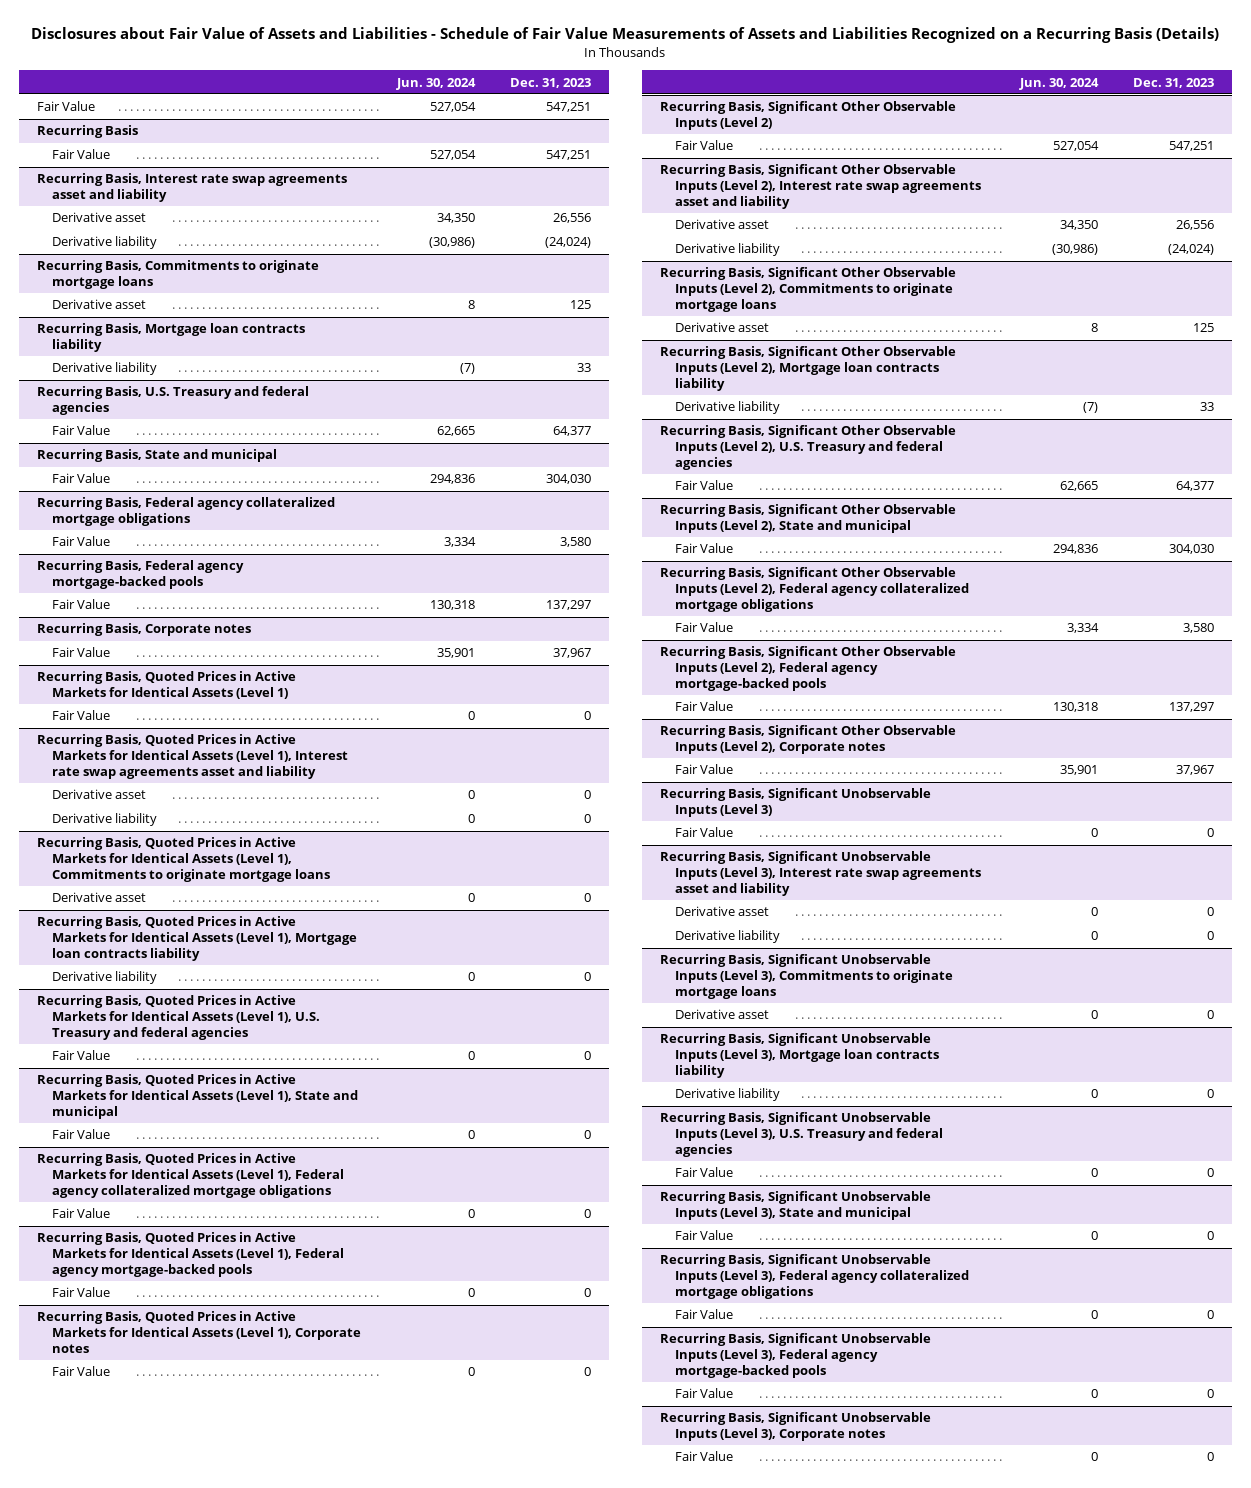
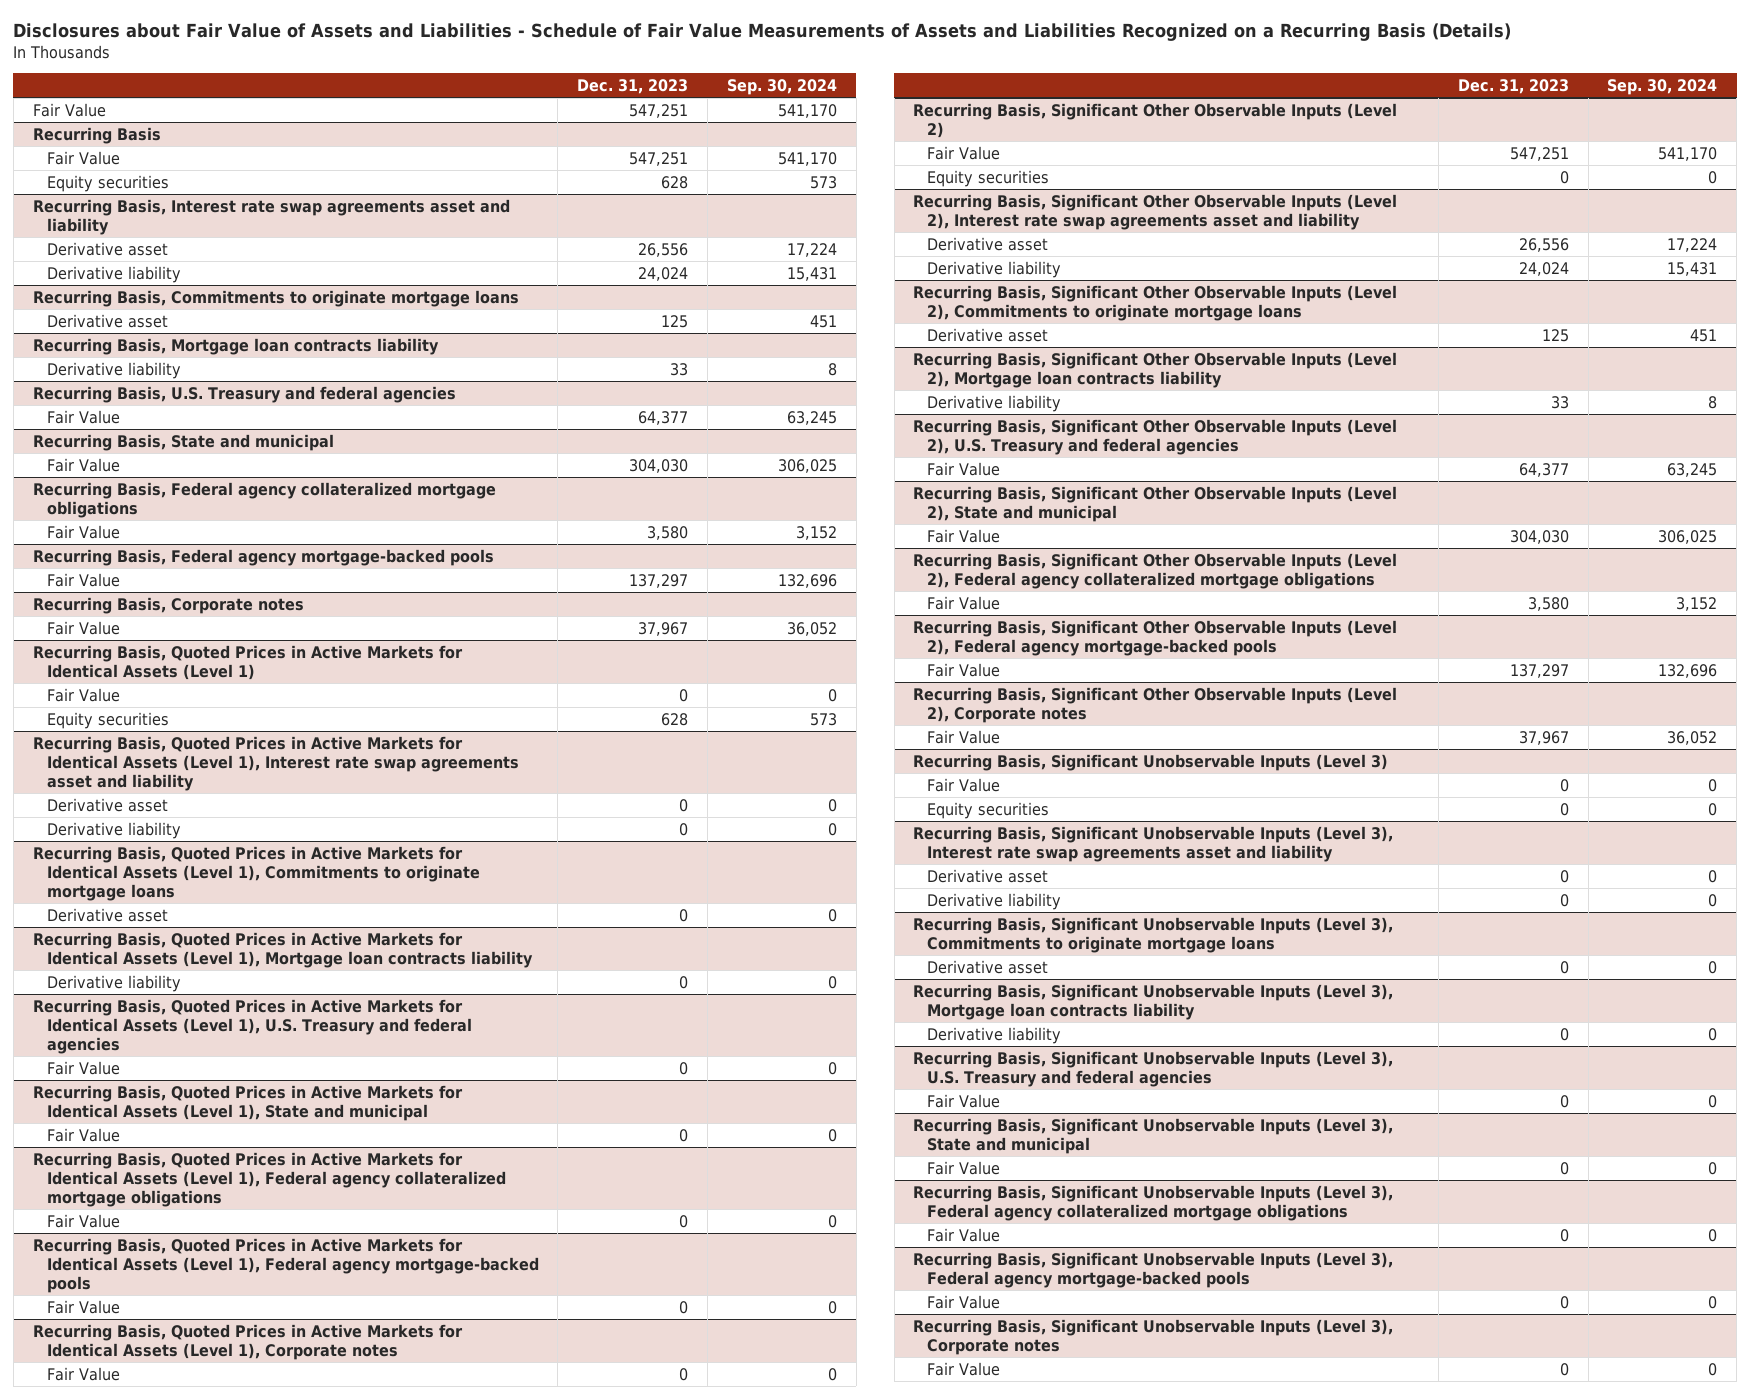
[395,77,476,90] Jun. 30, 2024 -> none
none -> [726,78,837,95] Sep. 30, 2024
none -> [46,174,169,192] Equity securities
[545,237,592,249] (24,024) -> [638,266,689,281] 24,024
none -> [46,711,169,729] Equity securities
none -> [927,169,1050,187] Equity securities
[1168,244,1215,256] (24,024) -> [1518,261,1569,276] 24,024
none -> [927,801,1050,819] Equity securities

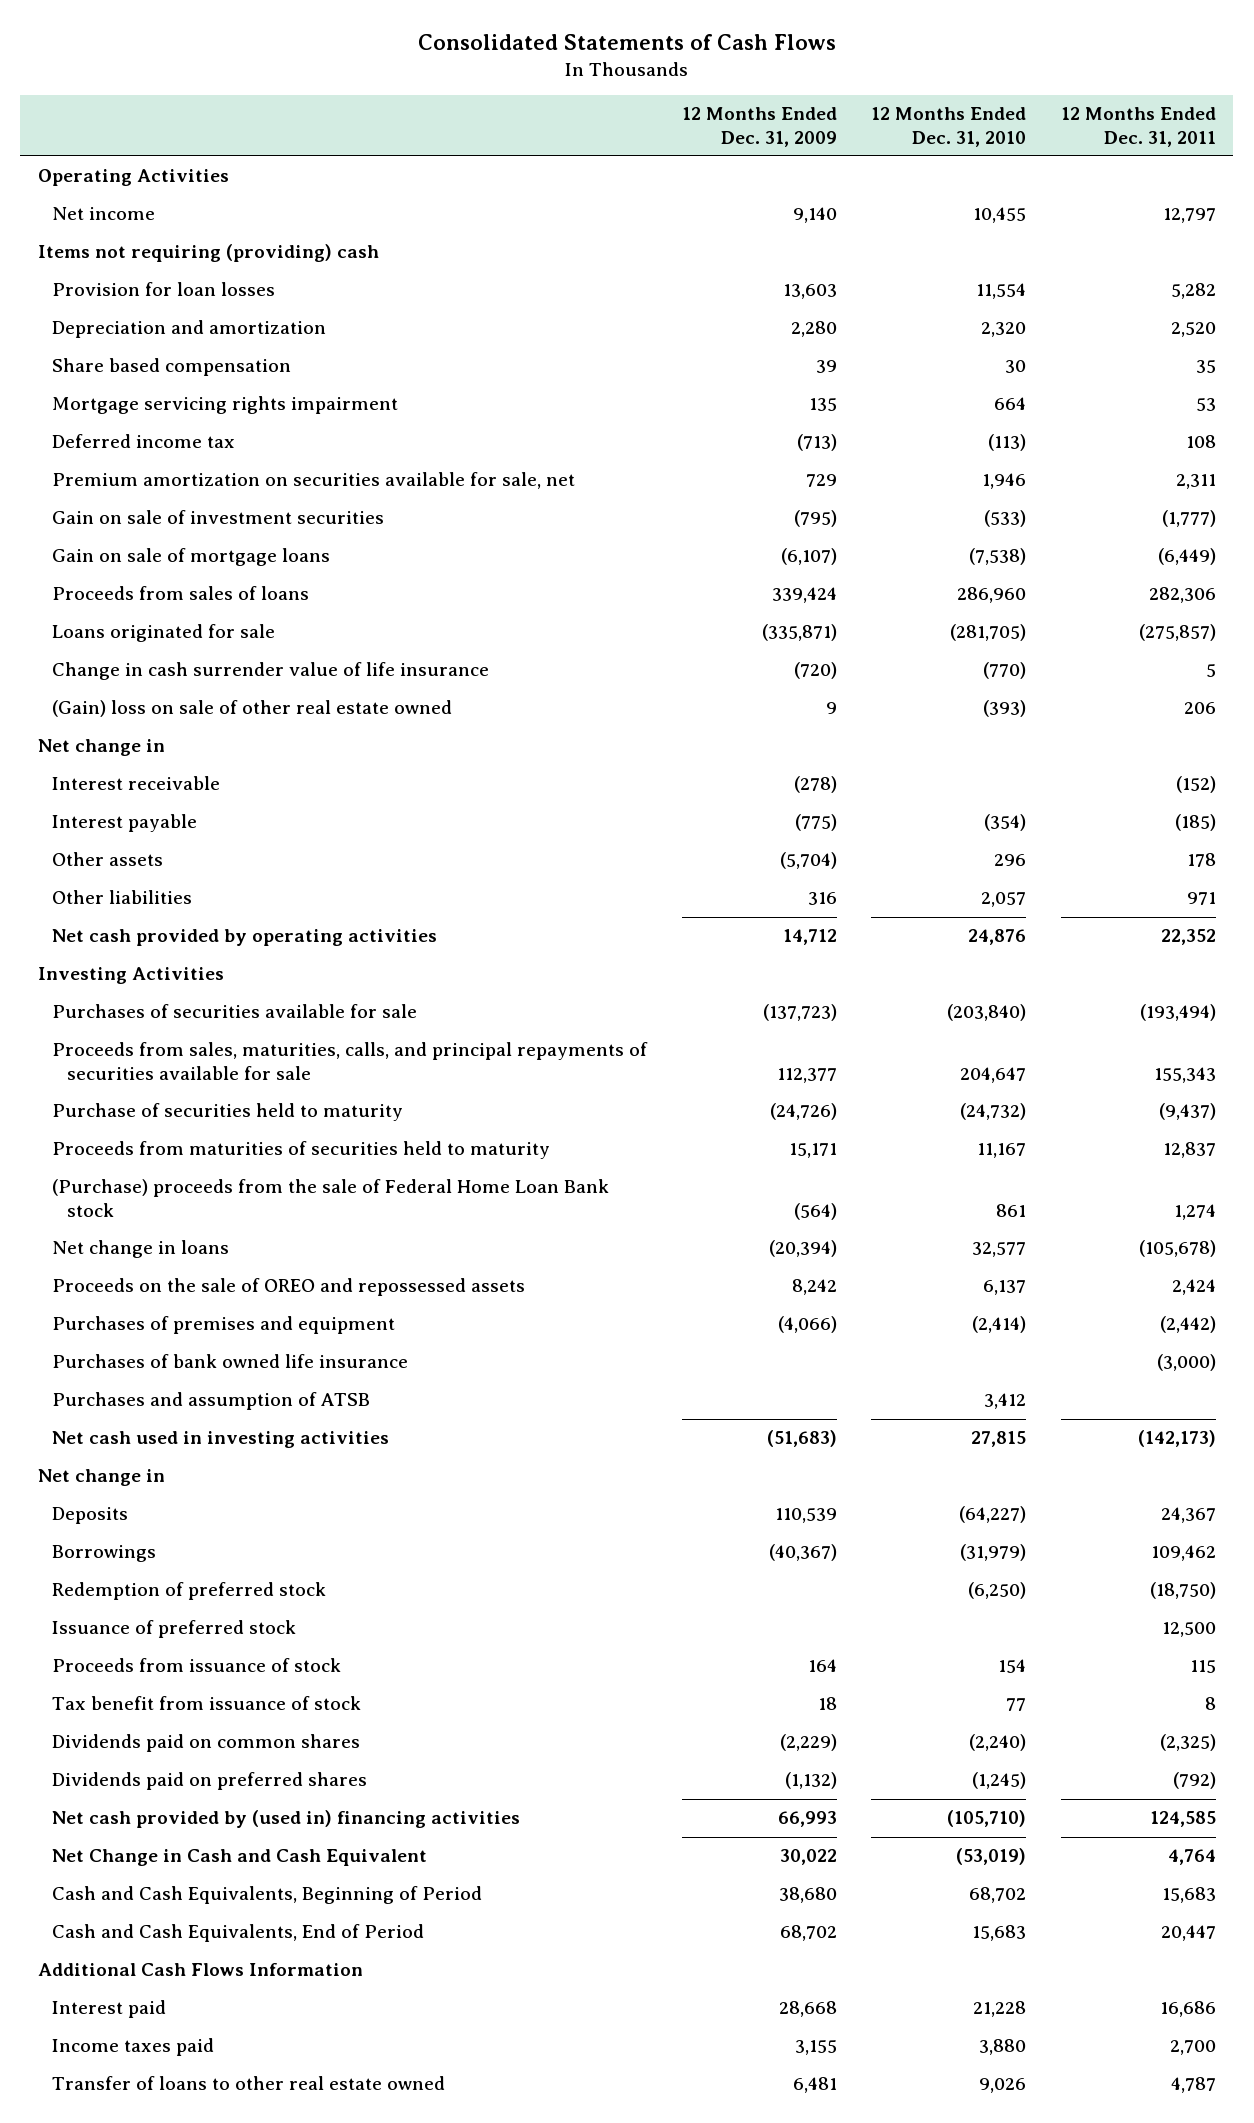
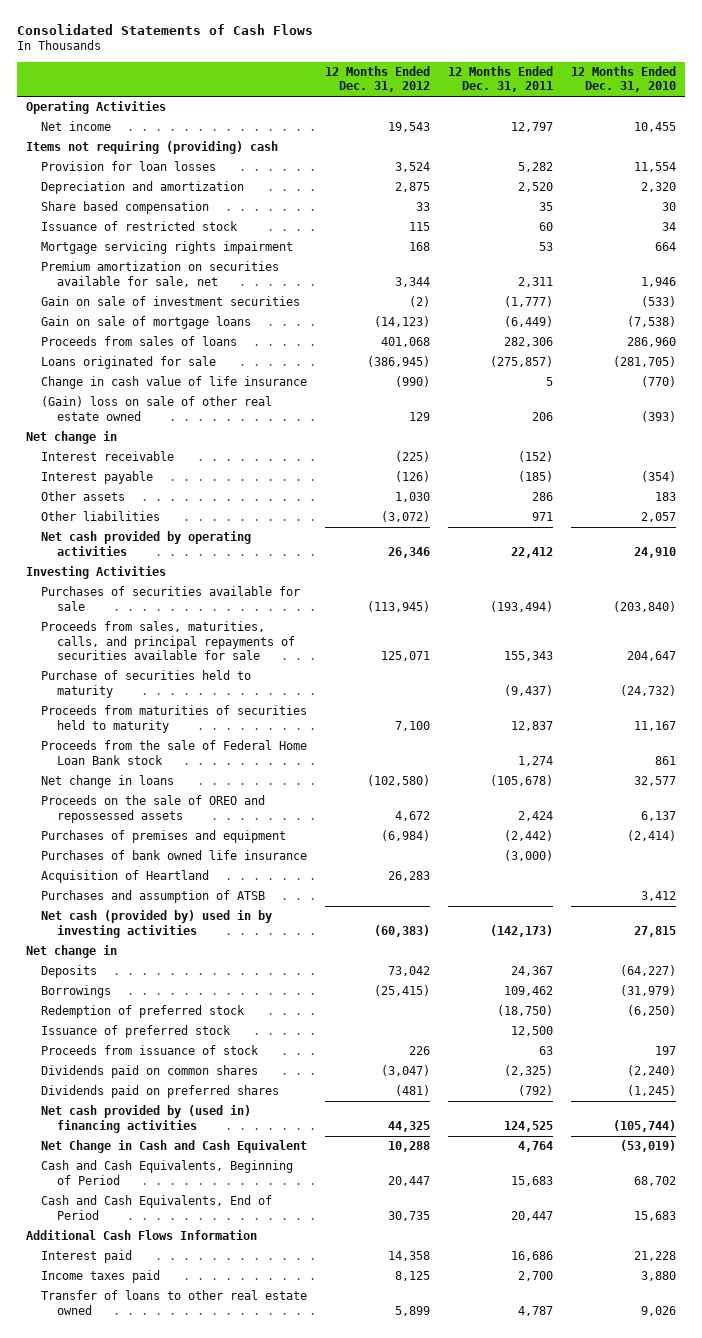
[681,107,837,147] 12 Months Ended Dec. 31, 2009 -> none
none -> [325,65,431,93] 12 Months Ended Dec. 31, 2012
none -> [41,221,239,232] Issuance of restricted stock
[52,434,236,449] Deferred income tax -> none
[52,662,490,681] Change in cash surrender value of life insurance -> [41,376,308,390] Change in cash value of life insurance
[994,854,1027,867] 296 -> [654,492,676,502] 183
[1187,853,1217,868] 178 -> [531,492,553,502] 286
[968,929,1027,946] 24,876 -> [633,546,676,558] 24,910
[1161,929,1217,946] 22,352 -> [510,546,553,558] 22,412
[52,1179,610,1217] (Purchase) proceeds from the sale of Federal Home Loan Bank stock -> [41,740,308,765] Proceeds from the sale of Federal Home Loan Bank stock
none -> [41,870,210,884] Acquisition of Heartland
[52,1431,390,1449] Net cash used in investing activities -> [41,910,273,938] Net cash (provided by) used in by investing activities
[52,1696,362,1711] Tax benefit from issuance of stock -> none
[998,1659,1027,1674] 154 -> [654,1046,676,1056] 197
[1190,1660,1217,1674] 115 -> [538,1046,553,1056] 63
[947,1810,1027,1828] (105,710) -> [612,1119,676,1132] (105,744)
[1150,1811,1217,1828] 124,585 -> [503,1120,553,1132] 124,525

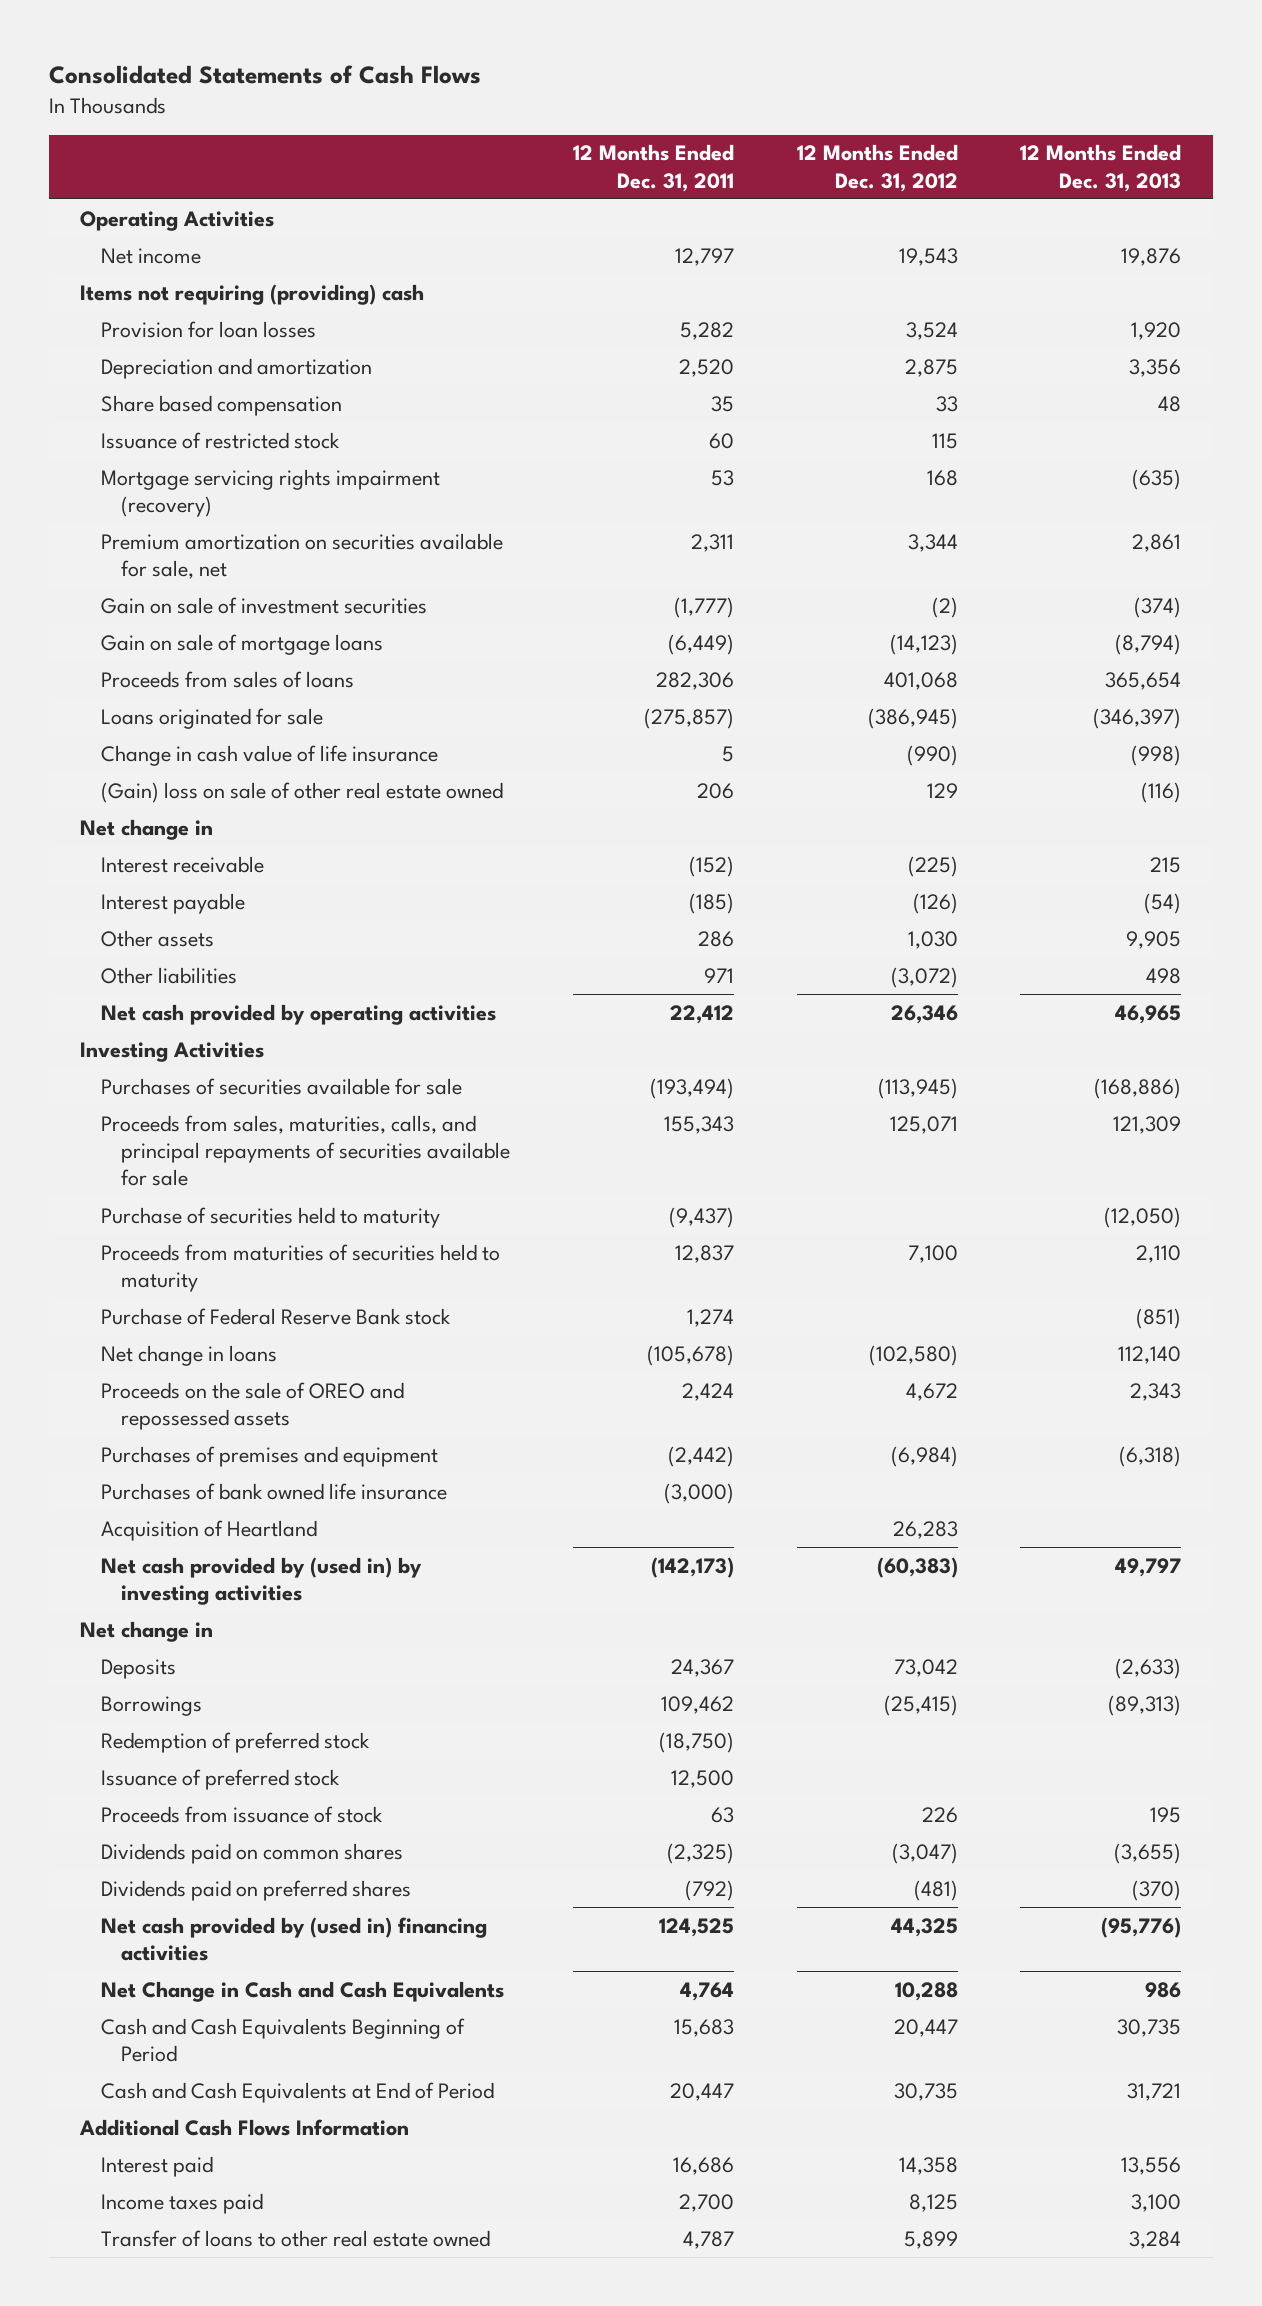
[570,65,676,93] 12 Months Ended Dec. 31, 2010 -> none
none -> [1020,144,1182,192] 12 Months Ended Dec. 31, 2013
[41,241,294,255] Mortgage servicing rights impairment -> [100,468,440,518] Mortgage servicing rights impairment (recovery)
[41,740,308,765] Proceeds from the sale of Federal Home Loan Bank stock -> [100,1307,451,1325] Purchase of Federal Reserve Bank stock
[41,890,266,904] Purchases and assumption of ATSB -> none
[41,910,273,938] Net cash (provided by) used in by investing activities -> [100,1556,422,1606] Net cash provided by (used in) by investing activities
[41,1140,308,1154] Net Change in Cash and Cash Equivalent -> [100,1980,504,2002] Net Change in Cash and Cash Equivalents
[41,1160,294,1185] Cash and Cash Equivalents, Beginning of Period -> [100,2017,465,2063] Cash and Cash Equivalents Beginning of Period
[41,1195,273,1220] Cash and Cash Equivalents, End of Period -> [100,2081,494,2103] Cash and Cash Equivalents at End of Period

